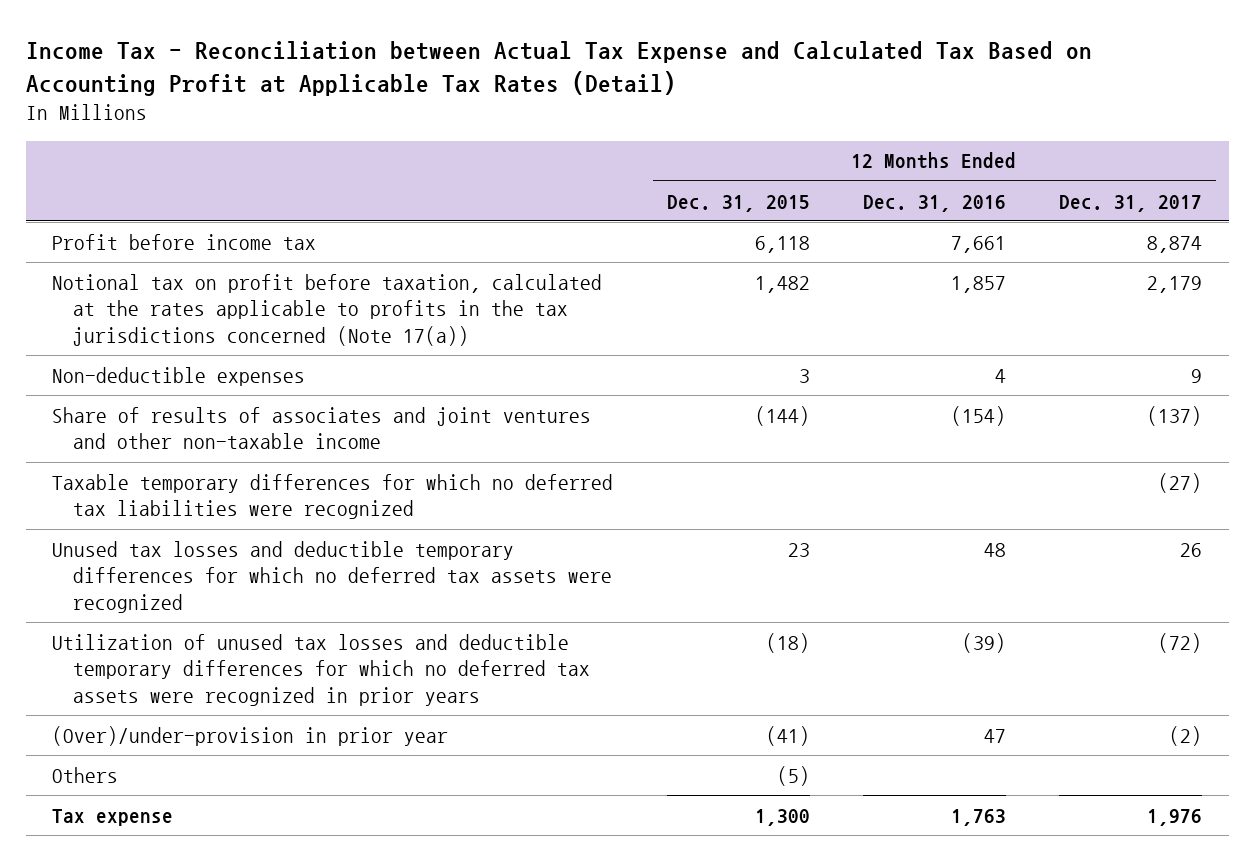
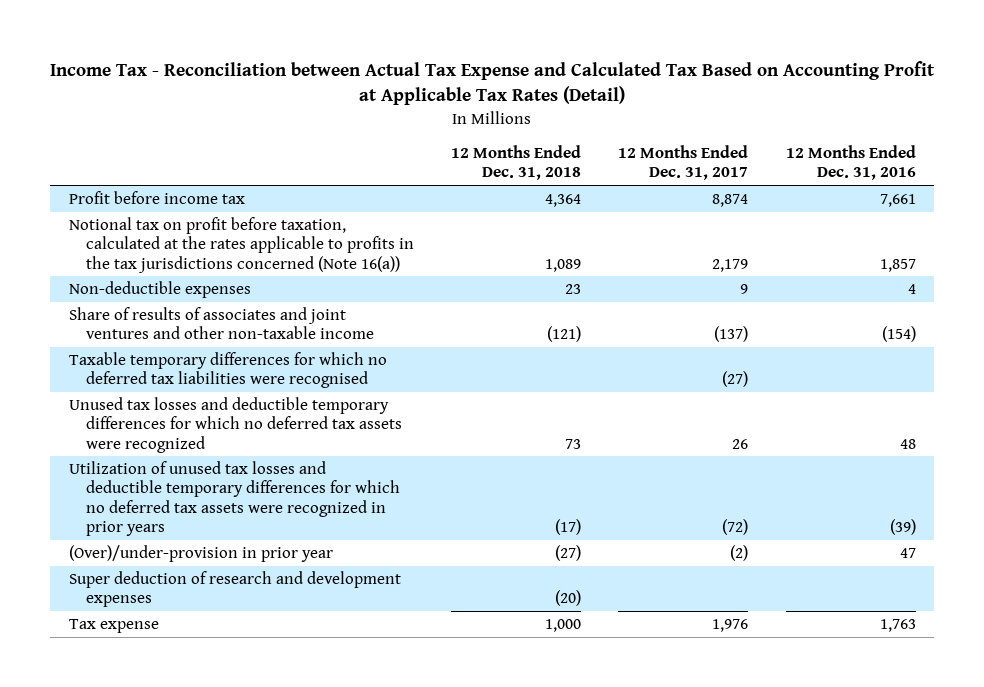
[666,194,810,212] Dec. 31, 2015 -> none
none -> [451,145,582,181] 12 Months Ended Dec. 31, 2018
[52,273,603,346] Notional tax on profit before taxation, calculated at the rates applicable to profits in the tax jurisdictions concerned (Note 17(a)) -> [68,216,414,273] Notional tax on profit before taxation, calculated at the rates applicable to profits in the tax jurisdictions concerned (Note 16(a))
[52,473,614,520] Taxable temporary differences for which no deferred tax liabilities were recognized -> [68,351,387,389] Taxable temporary differences for which no deferred tax liabilities were recognised
[52,766,119,783] Others -> none
none -> [68,570,401,608] Super deduction of research and development expenses

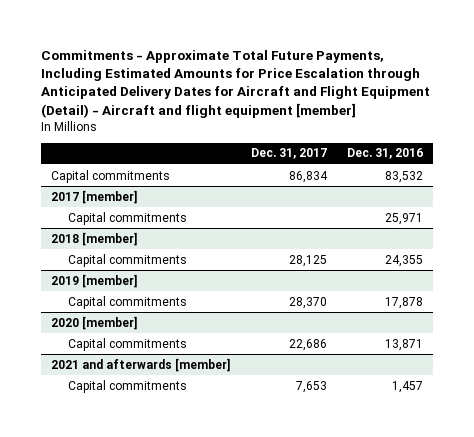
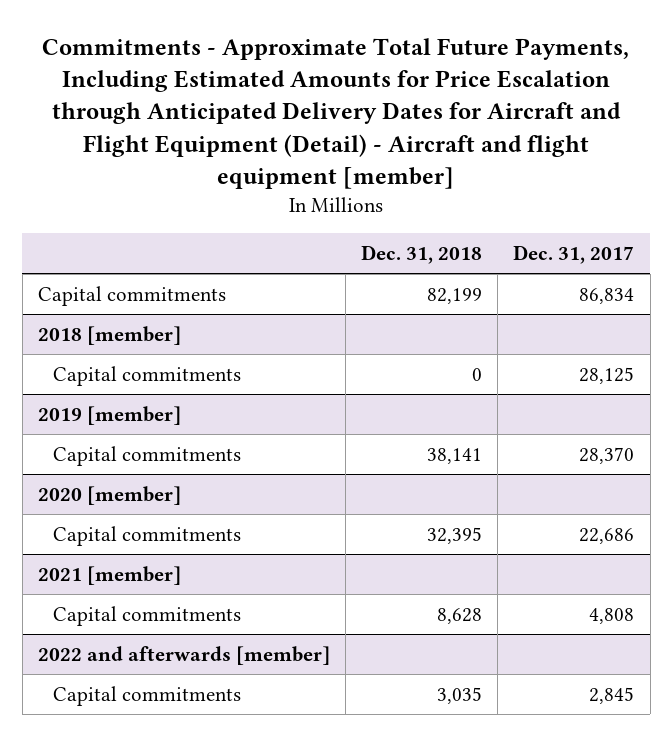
[346,148,423,160] Dec. 31, 2016 -> none
none -> [361,245,483,265] Dec. 31, 2018
[51,189,139,204] 2017 [member] -> none
[68,211,188,225] Capital commitments -> none
[51,357,232,372] 2021 and afterwards [member] -> [37,565,181,585] 2021 [member]
[296,380,328,393] 7,653 -> [589,607,635,624] 4,808
none -> [37,645,330,665] 2022 and afterwards [member]
none -> [53,685,242,706] Capital commitments

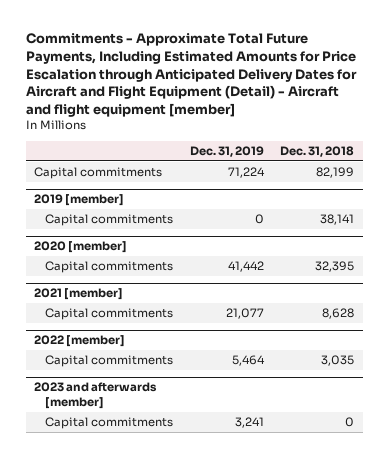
[513,245,635,265] Dec. 31, 2017 -> none
none -> [189,145,264,157] Dec. 31, 2019
[37,325,181,345] 2018 [member] -> none
[53,365,242,386] Capital commitments -> none
[37,645,330,665] 2022 and afterwards [member] -> [33,335,125,348] 2022 [member]
none -> [33,382,157,409] 2023 and afterwards [member]
none -> [45,417,174,430] Capital commitments

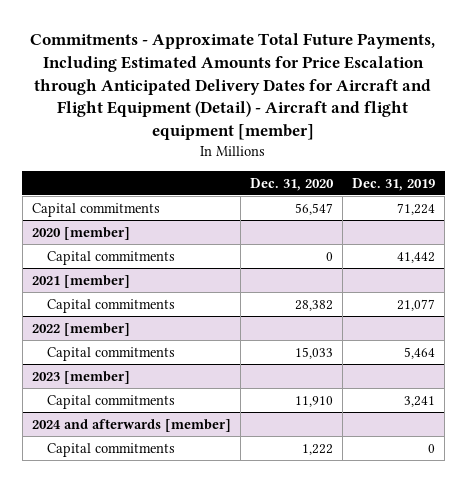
[280,145,355,157] Dec. 31, 2018 -> none
none -> [249,177,334,191] Dec. 31, 2020
[33,194,124,207] 2019 [member] -> none
[45,214,174,227] Capital commitments -> none
[33,382,157,409] 2023 and afterwards [member] -> [31,370,130,384] 2023 [member]
none -> [31,418,231,432] 2024 and afterwards [member]
none -> [46,442,175,457] Capital commitments

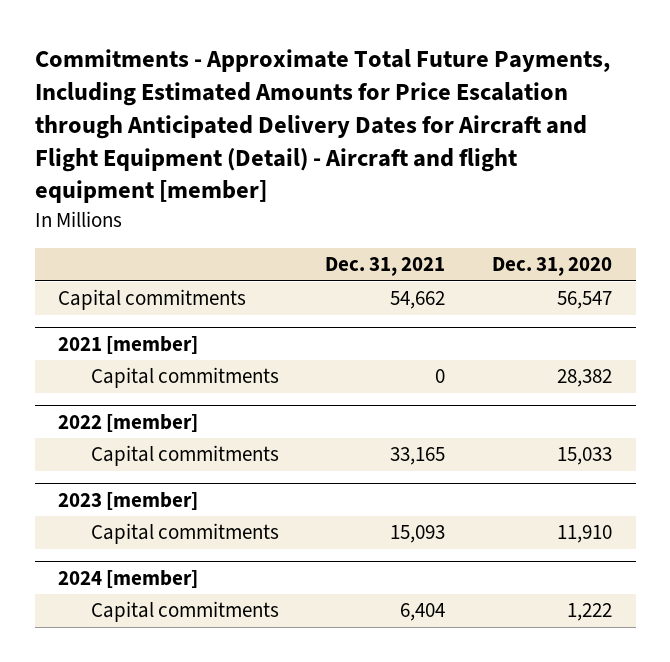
[352,177,436,191] Dec. 31, 2019 -> none
none -> [325,257,446,277] Dec. 31, 2021
[31,226,130,240] 2020 [member] -> none
[46,250,175,265] Capital commitments -> none
[31,418,231,432] 2024 and afterwards [member] -> [57,570,198,589] 2024 [member]

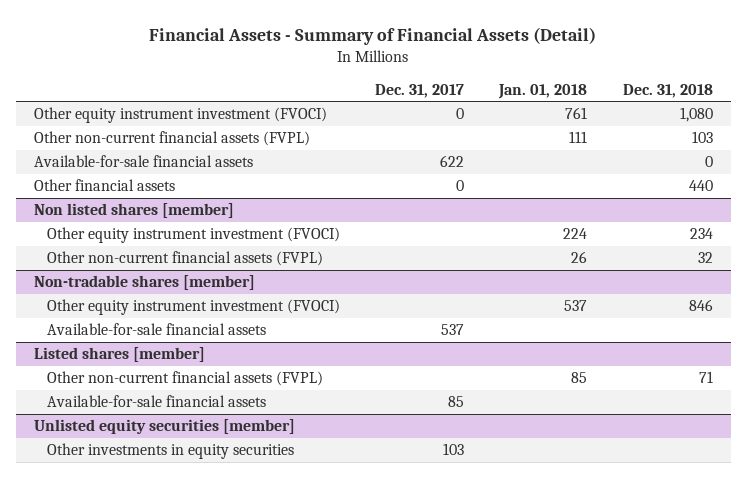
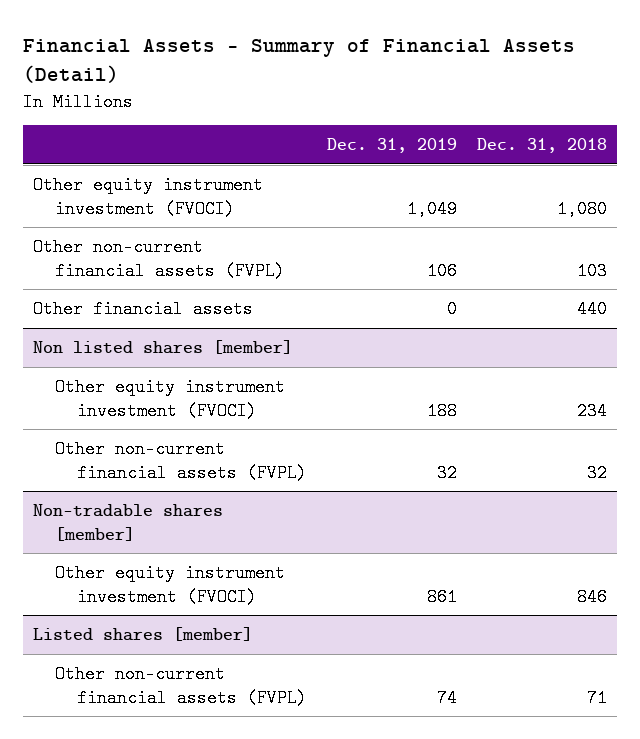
[375,83,465,98] Dec. 31, 2017 -> none
[498,83,588,99] Jan. 01, 2018 -> none
none -> [326,138,457,154] Dec. 31, 2019
[33,155,253,168] Available-for-sale financial assets -> none
[46,323,266,336] Available-for-sale financial assets -> none
[46,395,266,408] Available-for-sale financial assets -> none
[33,419,295,435] Unlisted equity securities [member] -> none
[46,443,294,460] Other investments in equity securities -> none

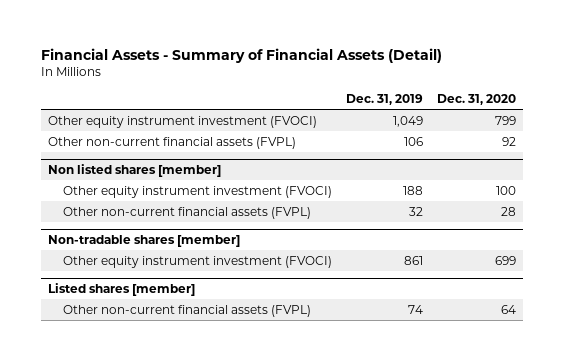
[477,138,608,154] Dec. 31, 2018 -> none
none -> [437,94,517,106] Dec. 31, 2020
[32,300,253,319] Other financial assets -> none

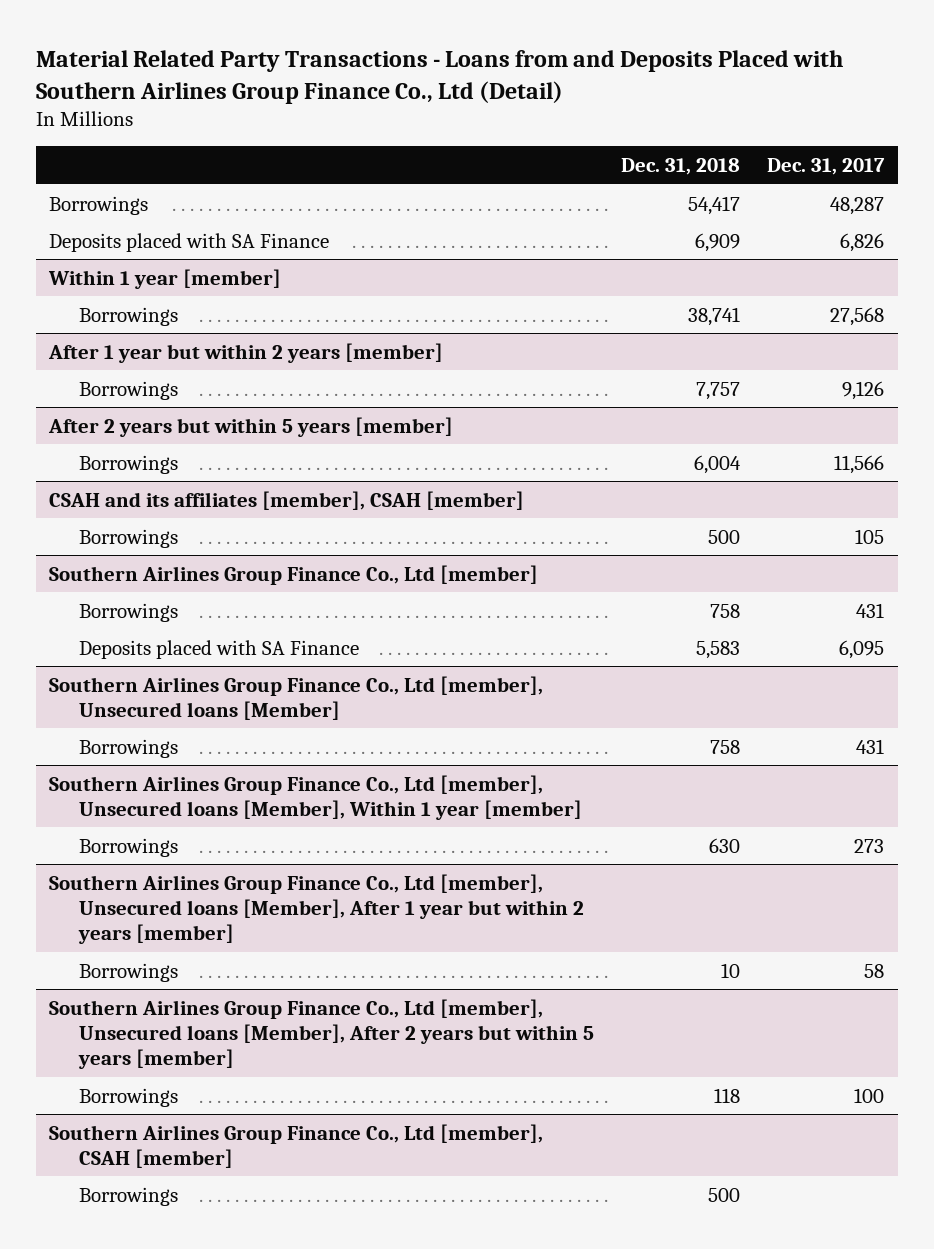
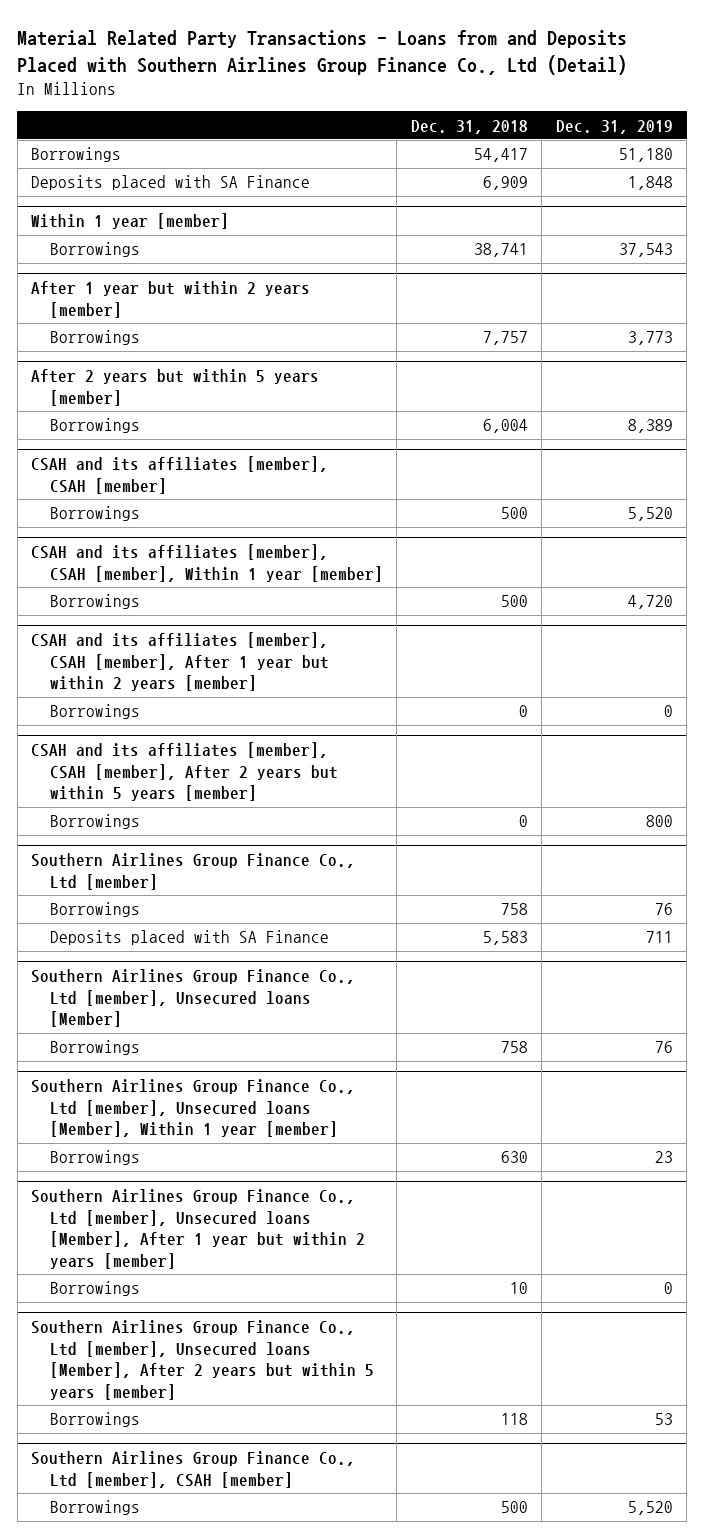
[767,158,886,176] Dec. 31, 2017 -> none
none -> [555,119,673,134] Dec. 31, 2019
none -> [31,544,383,582] CSAH and its affiliates [member], CSAH [member], Within 1 year [member]
none -> [49,594,140,610] Borrowings
none -> [31,632,329,692] CSAH and its affiliates [member], CSAH [member], After 1 year but within 2 years [member]
none -> [49,704,140,720] Borrowings
none -> [31,742,338,802] CSAH and its affiliates [member], CSAH [member], After 2 years but within 5 years [member]
none -> [49,814,140,830] Borrowings

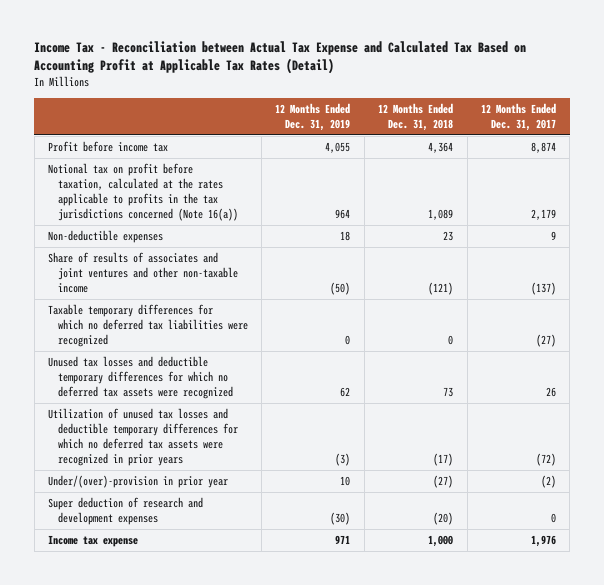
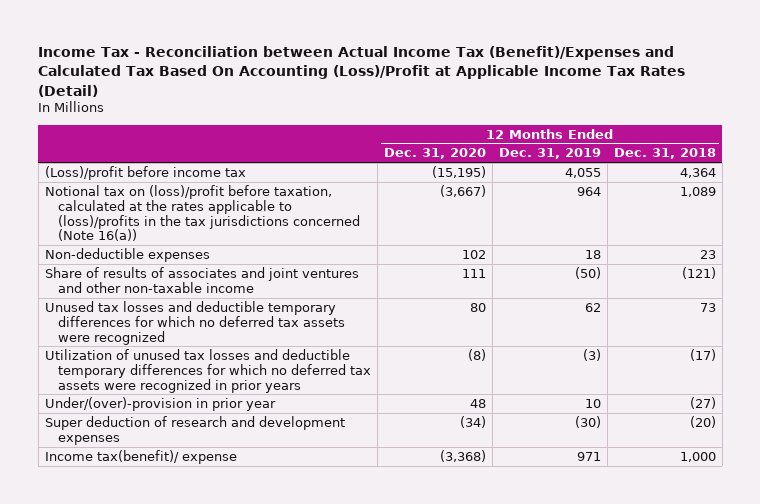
[34,41,527,75] Income Tax - Reconciliation between Actual Tax Expense and Calculated Tax Based on Accounting Profit at Applicable Tax Rates (Detail) -> [38,46,686,97] Income Tax - Reconciliation between Actual Income Tax (Benefit)/Expenses and Calculated Tax Based On Accounting (Loss)/Profit at Applicable Income Tax Rates (Detail)
[480,102,556,131] 12 Months Ended Dec. 31, 2017 -> none
none -> [384,148,487,160] Dec. 31, 2020
[48,141,169,153] Profit before income tax -> [44,165,246,180] (Loss)/profit before income tax
[48,163,238,221] Notional tax on profit before taxation, calculated at the rates applicable to profits in the tax jurisdictions concerned (Note 16(a)) -> [44,184,361,242] Notional tax on (loss)/profit before taxation, calculated at the rates applicable to (loss)/profits in the tax jurisdictions concerned (Note 16(a))
[48,304,248,348] Taxable temporary differences for which no deferred tax liabilities were recognized -> none
[48,535,139,548] Income tax expense -> [44,449,237,464] Income tax(benefit)/ expense

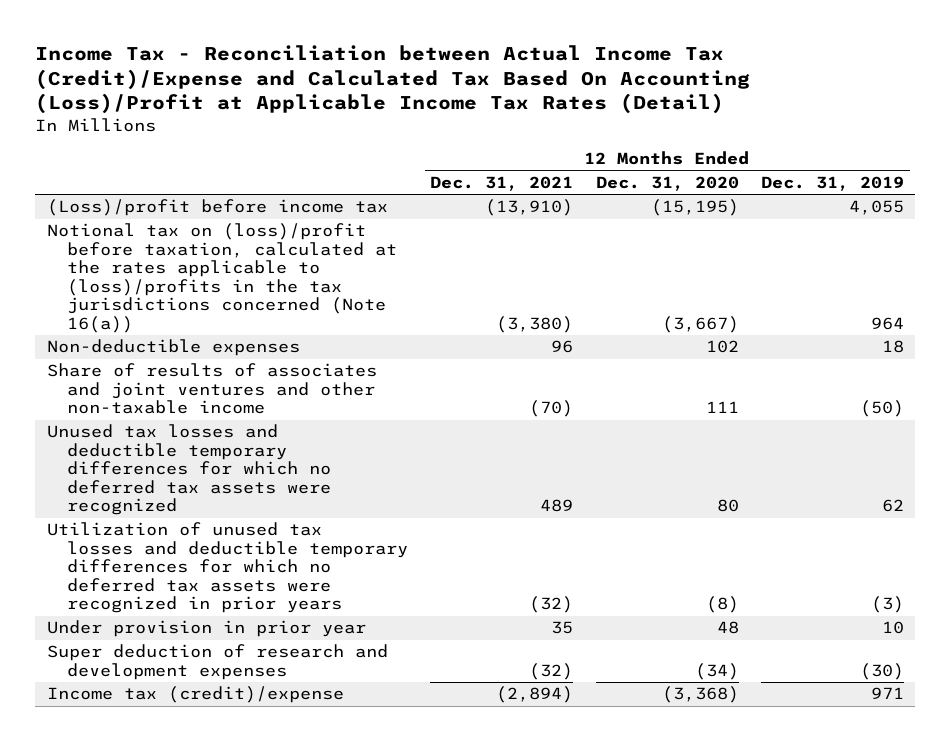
[38,46,686,97] Income Tax - Reconciliation between Actual Income Tax (Benefit)/Expenses and Calculated Tax Based On Accounting (Loss)/Profit at Applicable Income Tax Rates (Detail) -> [35,45,751,115] Income Tax - Reconciliation between Actual Income Tax (Credit)/Expense and Calculated Tax Based On Accounting (Loss)/Profit at Applicable Income Tax Rates (Detail)
[613,148,716,160] Dec. 31, 2018 -> none
none -> [430,176,574,192] Dec. 31, 2021
[44,396,276,411] Under/(over)-provision in prior year -> [46,620,366,638] Under provision in prior year
[44,449,237,464] Income tax(benefit)/ expense -> [46,686,344,704] Income tax (credit)/expense

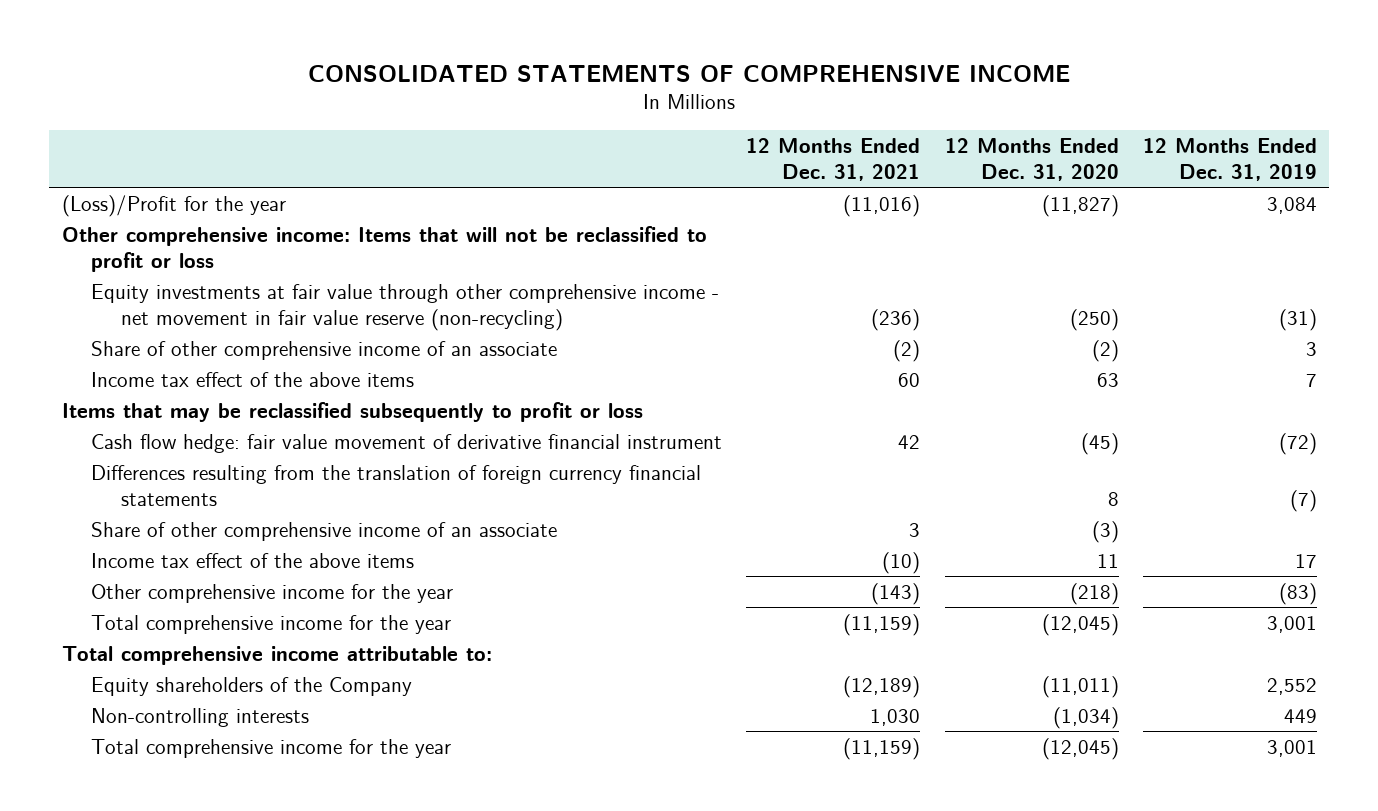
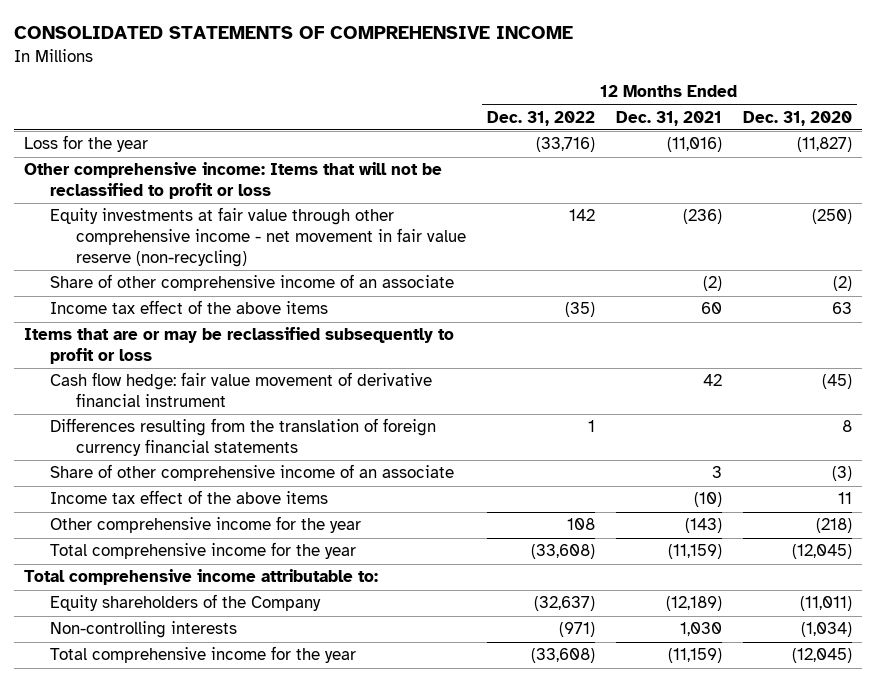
[1142,138,1317,181] 12 Months Ended Dec. 31, 2019 -> none
none -> [486,110,595,126] Dec. 31, 2022
[61,194,286,217] (Loss)/Profit for the year -> [24,135,149,153] Loss for the year
[61,401,643,422] Items that may be reclassified subsequently to profit or loss -> [24,327,455,365] Items that are or may be reclassified subsequently to profit or loss

